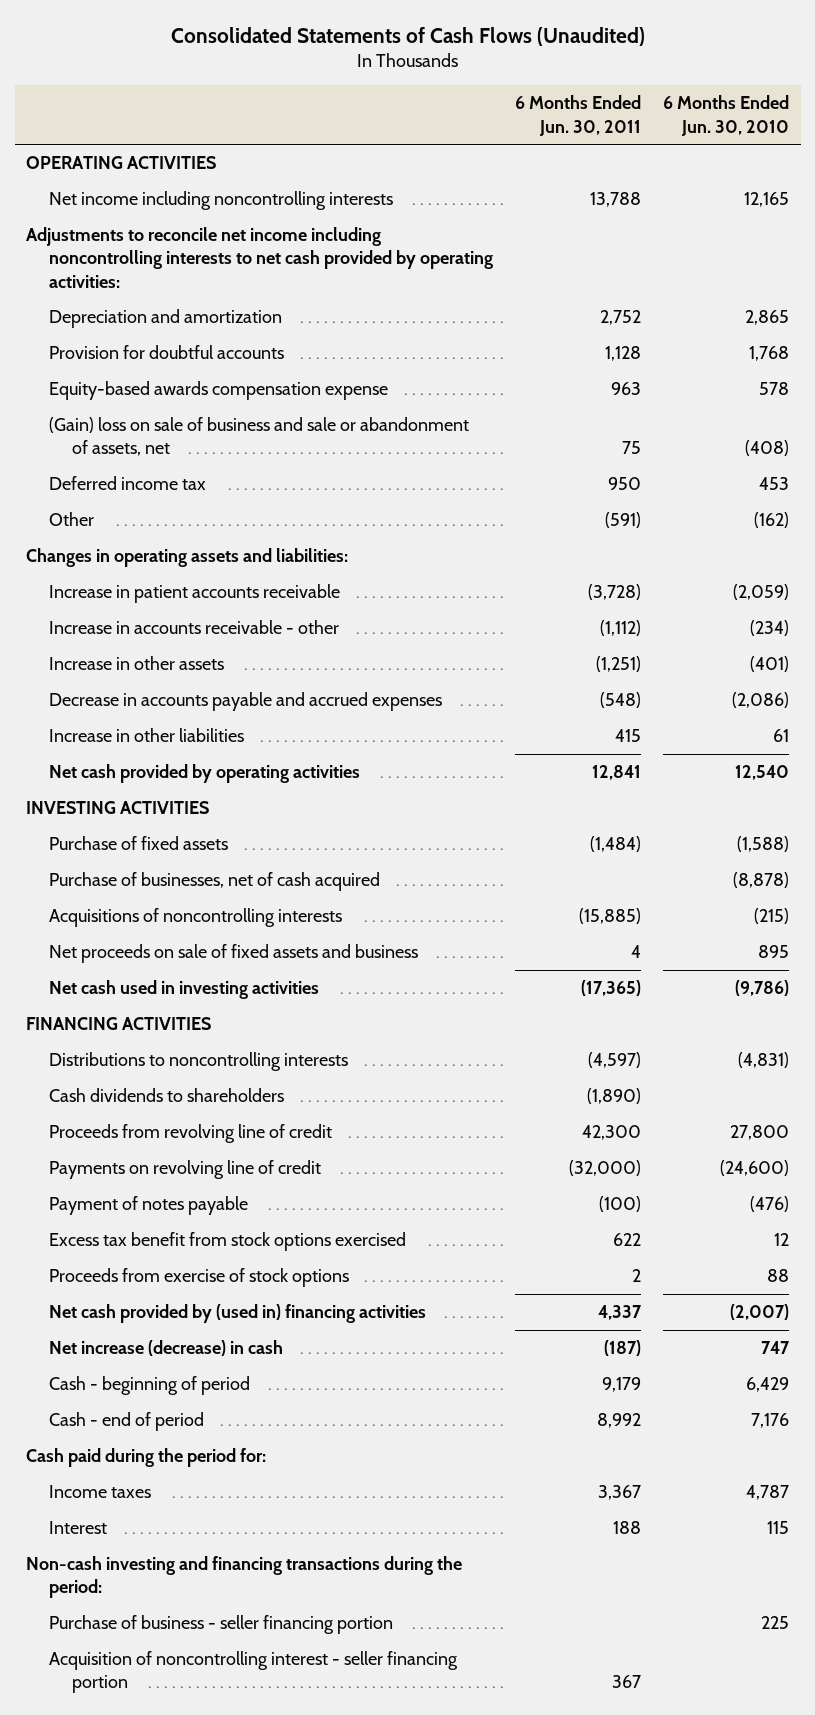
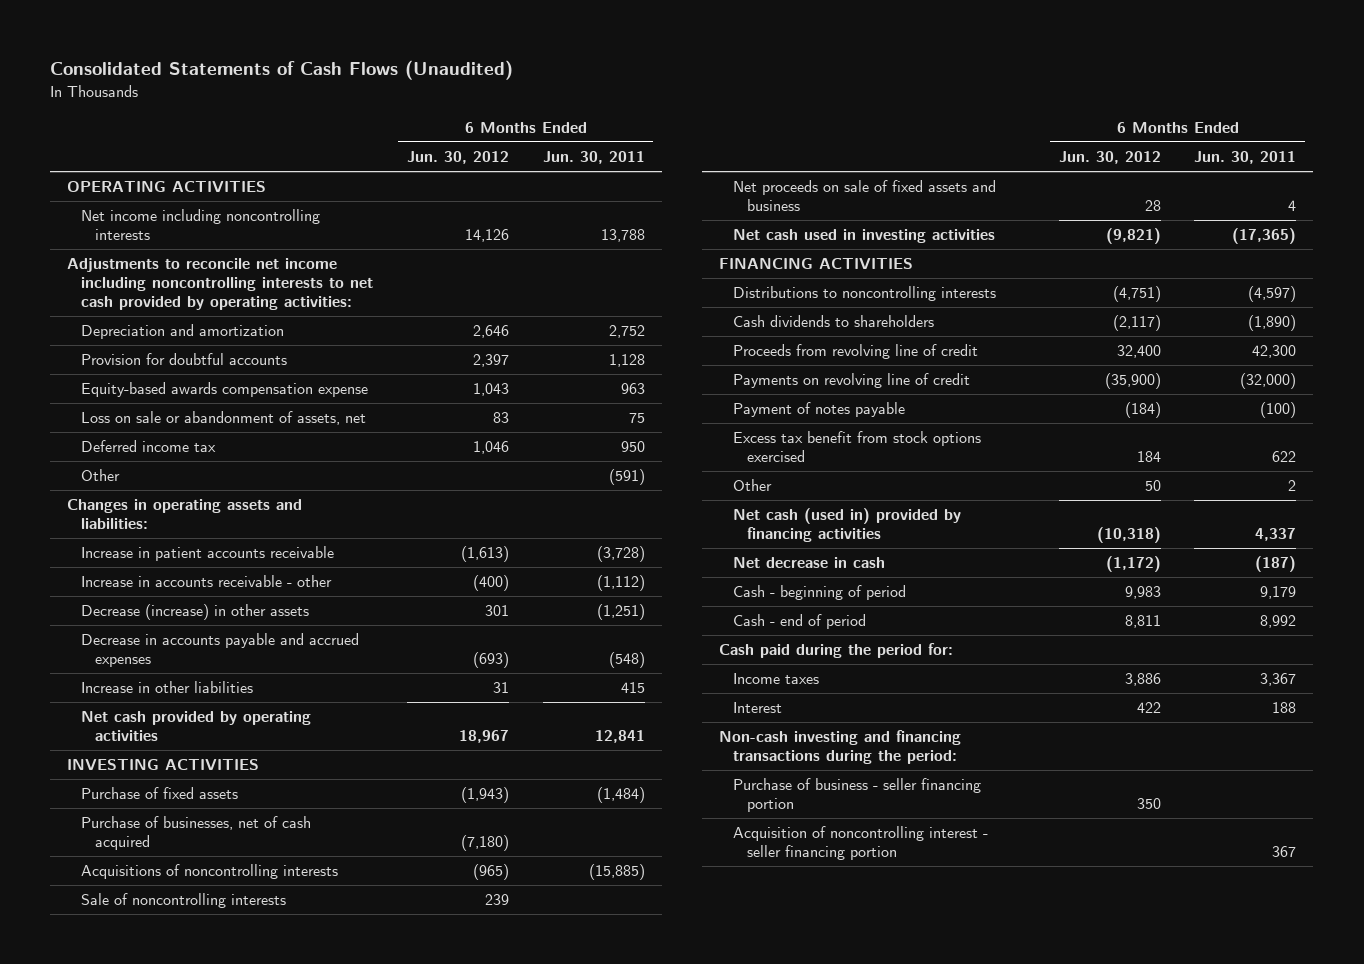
[663,95,790,136] 6 Months Ended Jun. 30, 2010 -> none
none -> [406,151,509,165] Jun. 30, 2012
[48,417,469,457] (Gain) loss on sale of business and sale or abandonment of assets, net -> [81,411,367,426] Loss on sale or abandonment of assets, net
[48,656,224,671] Increase in other assets -> [81,604,310,621] Decrease (increase) in other assets
none -> [81,893,287,909] Sale of noncontrolling interests
[48,1268,349,1288] Proceeds from exercise of stock options -> none
none -> [732,479,772,492] Other
[48,1304,426,1324] Net cash provided by (used in) financing activities -> [732,508,961,543] Net cash (used in) provided by financing activities
[48,1340,283,1357] Net increase (decrease) in cash -> [732,557,885,569] Net decrease in cash

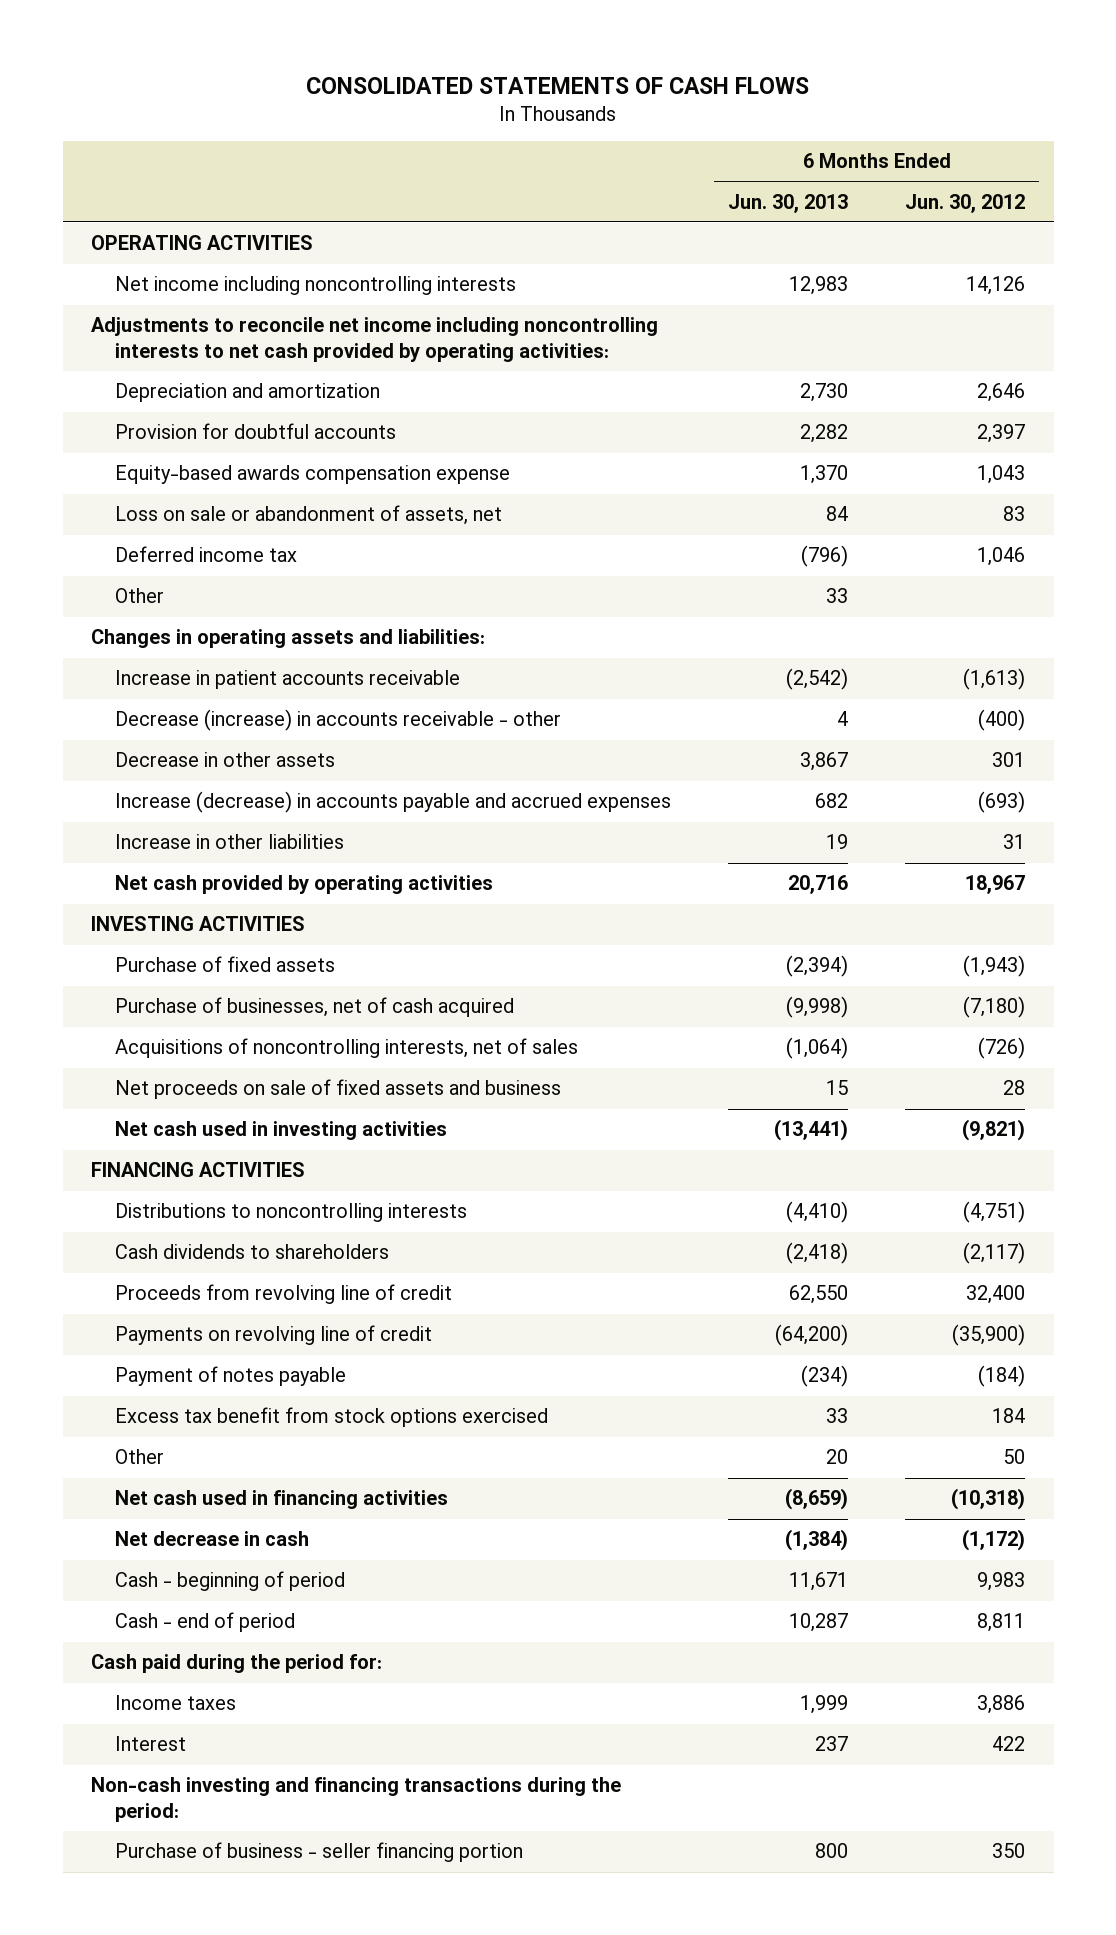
[50,60,514,81] Consolidated Statements of Cash Flows (Unaudited) -> [306,76,810,94] CONSOLIDATED STATEMENTS OF CASH FLOWS
[542,151,645,165] Jun. 30, 2011 -> none
none -> [727,193,848,213] Jun. 30, 2013
[81,575,333,588] Increase in accounts receivable - other -> [114,709,561,732] Decrease (increase) in accounts receivable - other
[81,604,310,621] Decrease (increase) in other assets -> [114,752,335,768] Decrease in other assets
[81,633,360,668] Decrease in accounts payable and accrued expenses -> [114,791,671,814] Increase (decrease) in accounts payable and accrued expenses
[81,893,287,909] Sale of noncontrolling interests -> none
[81,864,339,880] Acquisitions of noncontrolling interests -> [114,1038,578,1059] Acquisitions of noncontrolling interests, net of sales
[472,864,509,881] (965) -> [978,1037,1026,1060] (726)
[732,508,961,543] Net cash (used in) provided by financing activities -> [114,1490,448,1510] Net cash used in financing activities
[732,826,988,861] Acquisition of noncontrolling interest - seller financing portion -> none

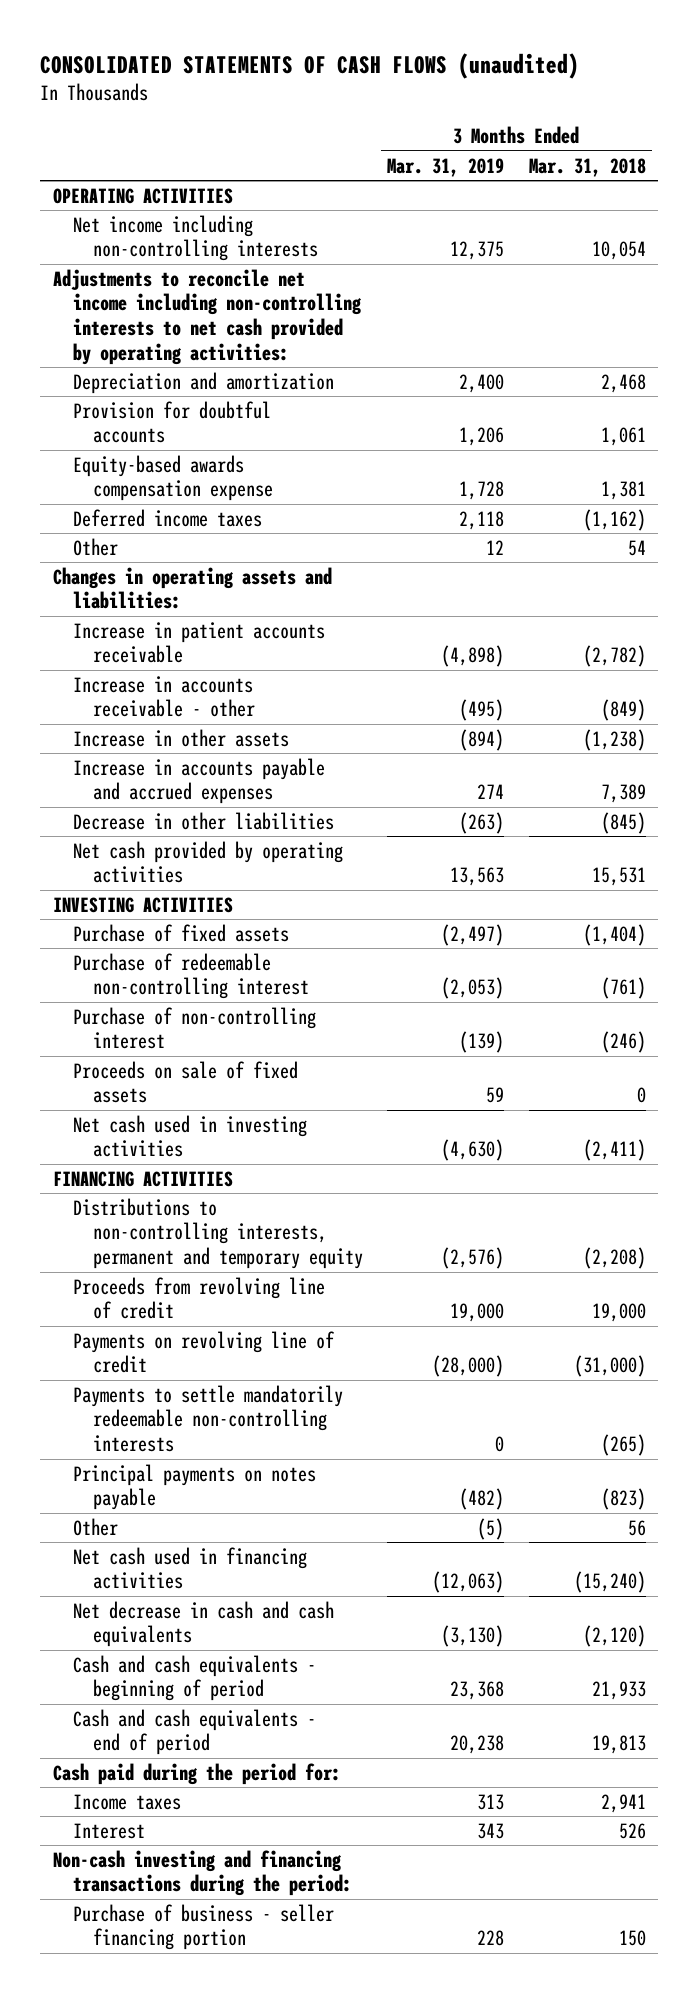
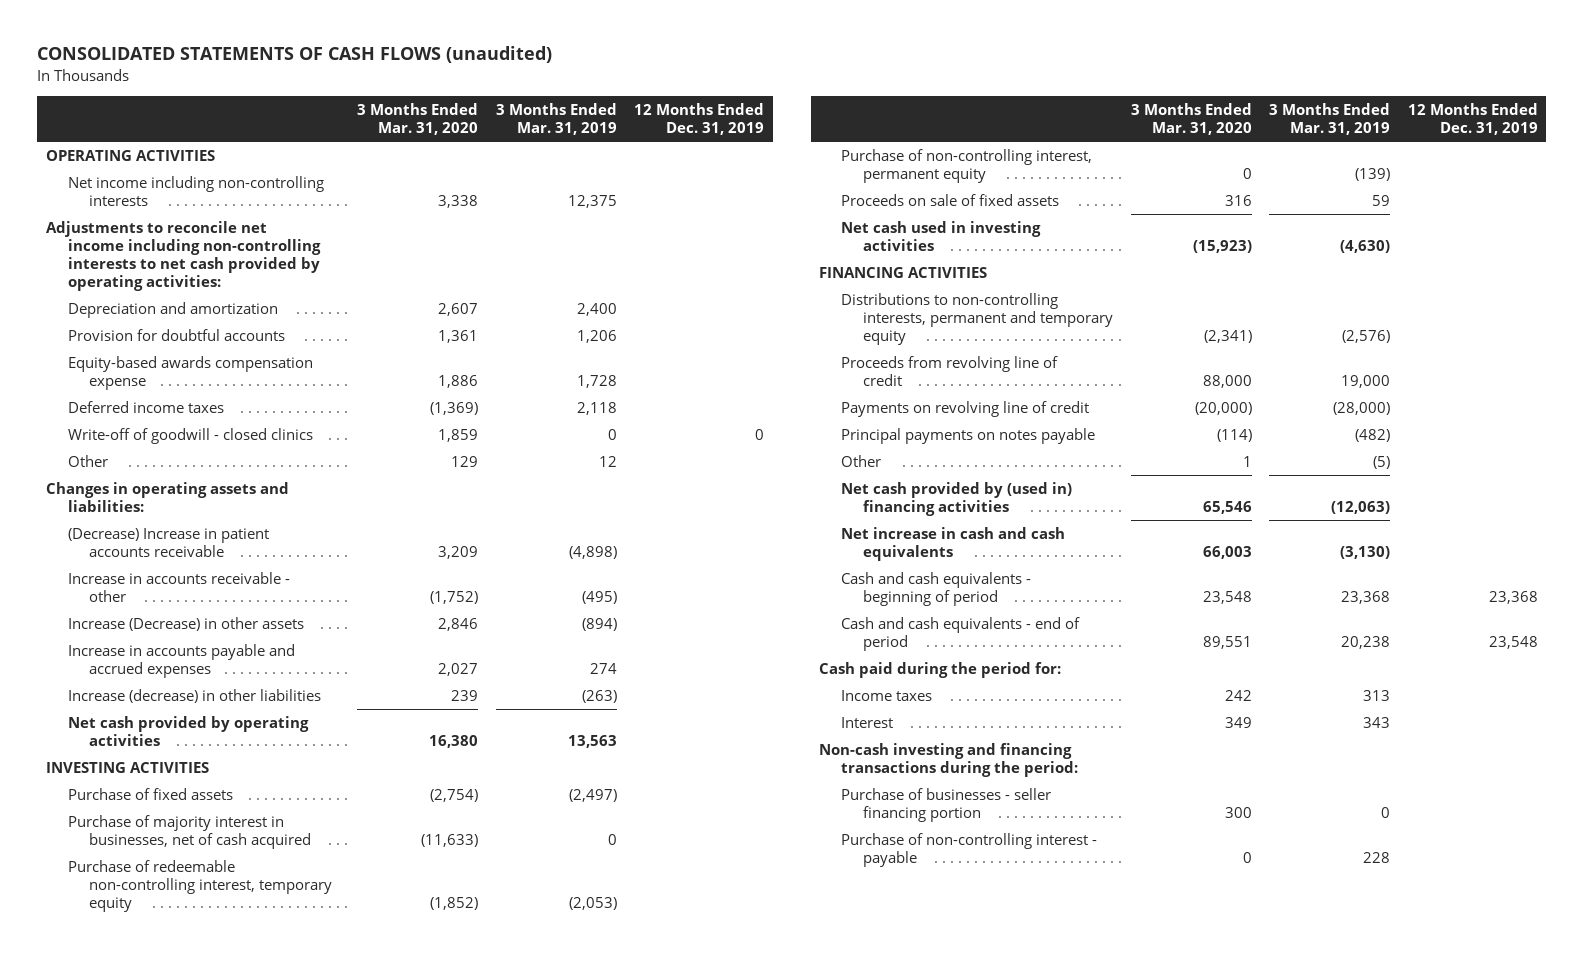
[528,157,646,177] Mar. 31, 2018 -> none
none -> [356,102,478,135] 3 Months Ended Mar. 31, 2020
none -> [634,102,765,135] 12 Months Ended Dec. 31, 2019
none -> [67,427,313,444] Write-off of goodwill - closed clinics
[72,621,325,664] Increase in patient accounts receivable -> [67,527,269,557] (Decrease) Increase in patient accounts receivable
[72,728,289,747] Increase in other assets -> [67,616,304,631] Increase (Decrease) in other assets
[72,811,334,830] Decrease in other liabilities -> [67,688,321,703] Increase (decrease) in other liabilities
none -> [67,814,312,849] Purchase of majority interest in businesses, net of cash acquired
[72,952,309,1000] Purchase of redeemable non-controlling interest -> [67,859,333,913] Purchase of redeemable non-controlling interest, temporary equity
[72,1006,316,1050] Purchase of non-controlling interest -> [841,148,1093,183] Purchase of non-controlling interest, permanent equity
[72,1384,343,1453] Payments to settle mandatorily redeemable non-controlling interests -> none
[72,1546,307,1590] Net cash used in financing activities -> [841,481,1073,516] Net cash provided by (used in) financing activities
[72,1600,334,1648] Net decrease in cash and cash equivalents -> [841,526,1066,561] Net increase in cash and cash equivalents
[72,1903,334,1951] Purchase of business - seller financing portion -> [841,787,1052,822] Purchase of businesses - seller financing portion
[477,1930,505,1947] 228 -> [1381,806,1391,818] 0
none -> [841,832,1098,867] Purchase of non-controlling interest - payable

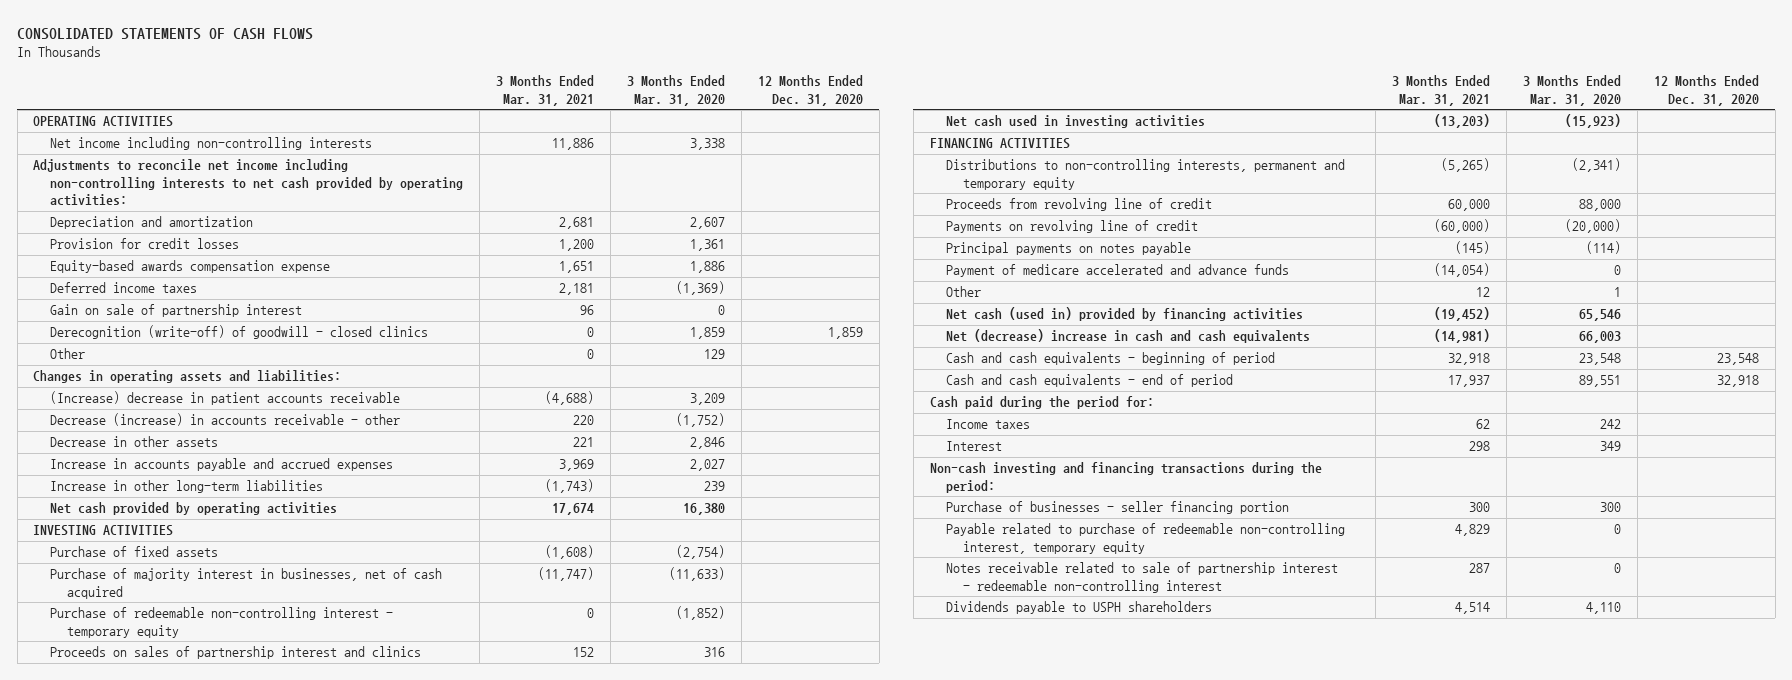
[37,46,553,64] CONSOLIDATED STATEMENTS OF CASH FLOWS (unaudited) -> [17,28,314,41] CONSOLIDATED STATEMENTS OF CASH FLOWS
[495,102,617,135] 3 Months Ended Mar. 31, 2019 -> none
[634,102,765,135] 12 Months Ended Dec. 31, 2019 -> none
none -> [496,75,595,106] 3 Months Ended Mar. 31, 2021
none -> [757,75,863,106] 12 Months Ended Dec. 31, 2020
[67,328,285,341] Provision for doubtful accounts -> [50,238,240,250] Provision for credit losses
none -> [50,304,303,318] Gain on sale of partnership interest
[67,427,313,444] Write-off of goodwill - closed clinics -> [50,325,429,340] Derecognition (write-off) of goodwill - closed clinics
[67,527,269,557] (Decrease) Increase in patient accounts receivable -> [50,391,401,406] (Increase) decrease in patient accounts receivable
[67,571,290,602] Increase in accounts receivable - other -> [50,413,401,427] Decrease (increase) in accounts receivable - other
[67,616,304,631] Increase (Decrease) in other assets -> [50,436,219,448] Decrease in other assets
[67,688,321,703] Increase (decrease) in other liabilities -> [50,480,324,494] Increase in other long-term liabilities
[841,148,1093,183] Purchase of non-controlling interest, permanent equity -> none
[67,859,333,913] Purchase of redeemable non-controlling interest, temporary equity -> [50,607,394,638] Purchase of redeemable non-controlling interest - temporary equity
[841,193,1060,206] Proceeds on sale of fixed assets -> [50,646,422,660] Proceeds on sales of partnership interest and clinics
none -> [946,264,1290,278] Payment of medicare accelerated and advance funds
[841,481,1073,516] Net cash provided by (used in) financing activities -> [946,307,1304,322] Net cash (used in) provided by financing activities
[841,526,1066,561] Net increase in cash and cash equivalents -> [946,329,1311,344] Net (decrease) increase in cash and cash equivalents
[841,832,1098,867] Purchase of non-controlling interest - payable -> [946,523,1346,554] Payable related to purchase of redeemable non-controlling interest, temporary equity
none -> [946,562,1339,593] Notes receivable related to sale of partnership interest - redeemable non-controlling interest
none -> [946,601,1213,615] Dividends payable to USPH shareholders

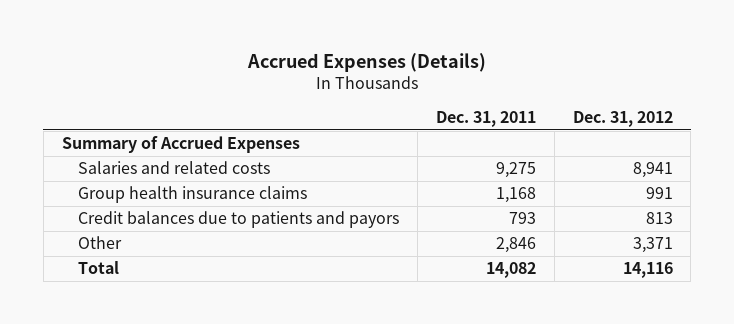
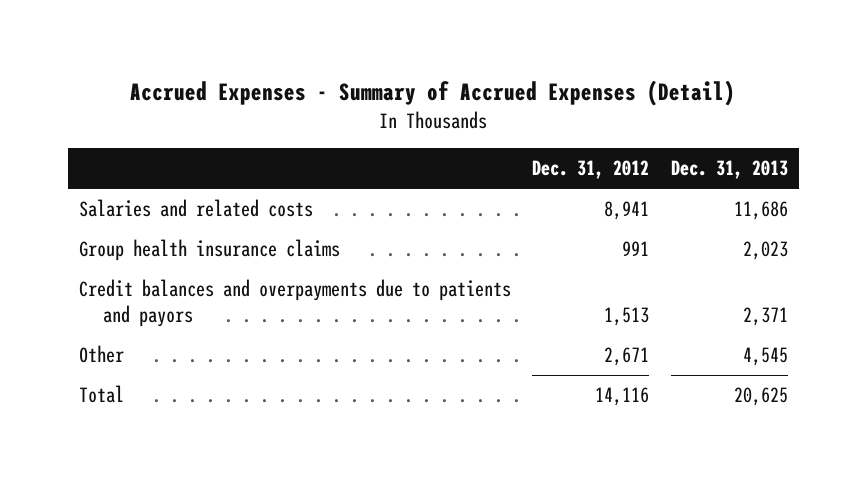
[247,52,487,72] Accrued Expenses (Details) -> [130,79,736,106] Accrued Expenses - Summary of Accrued Expenses (Detail)
[435,111,536,128] Dec. 31, 2011 -> none
none -> [670,160,788,180] Dec. 31, 2013
[61,136,300,154] Summary of Accrued Expenses -> none
[78,211,400,229] Credit balances due to patients and payors -> [78,279,511,327] Credit balances and overpayments due to patients and payors
[645,212,673,225] 813 -> [604,306,650,326] 1,513
[632,237,673,254] 3,371 -> [604,347,650,367] 2,671

